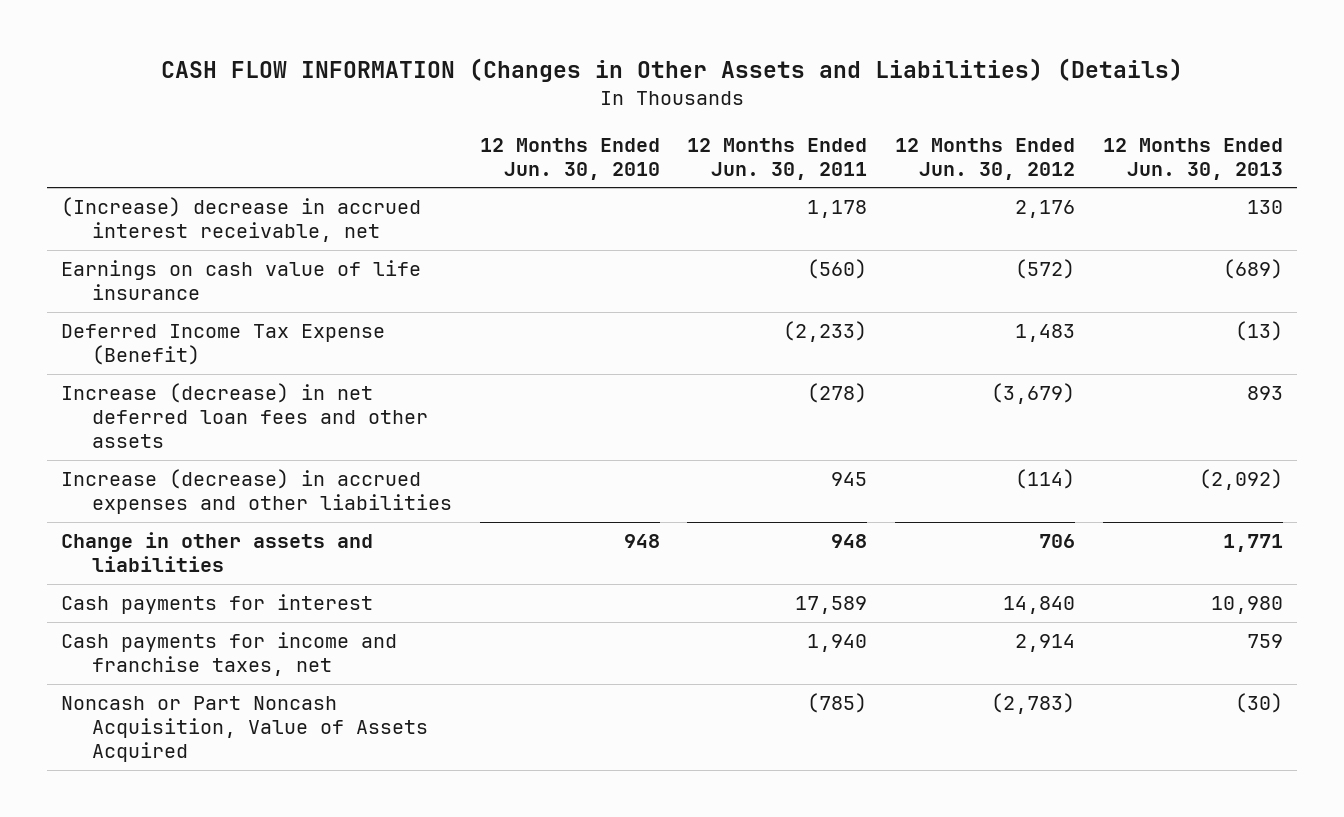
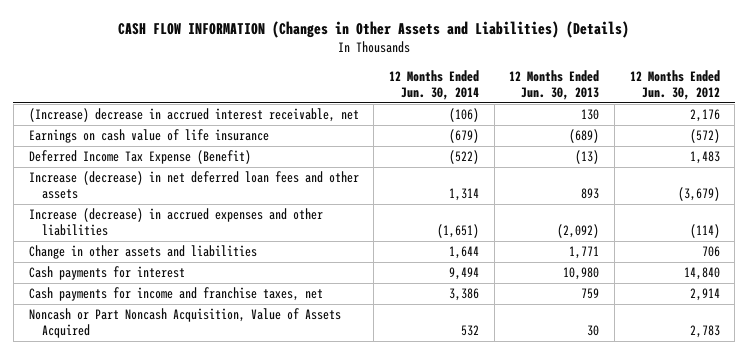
[479,137,660,180] 12 Months Ended Jun. 30, 2010 -> none
[687,137,868,180] 12 Months Ended Jun. 30, 2011 -> none
none -> [388,70,479,101] 12 Months Ended Jun. 30, 2014
[991,693,1076,715] (2,783) -> [689,325,720,339] 2,783
[1234,693,1283,714] (30) -> [587,325,600,337] 30

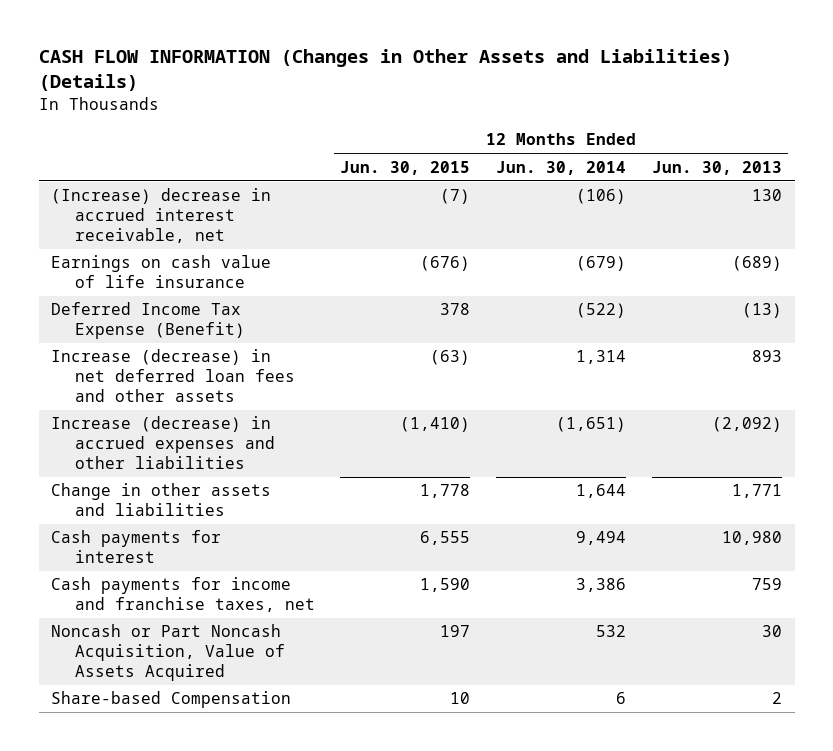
[629,70,720,101] 12 Months Ended Jun. 30, 2012 -> none
none -> [340,160,471,175] Jun. 30, 2015
none -> [51,691,292,709] Share-based Compensation

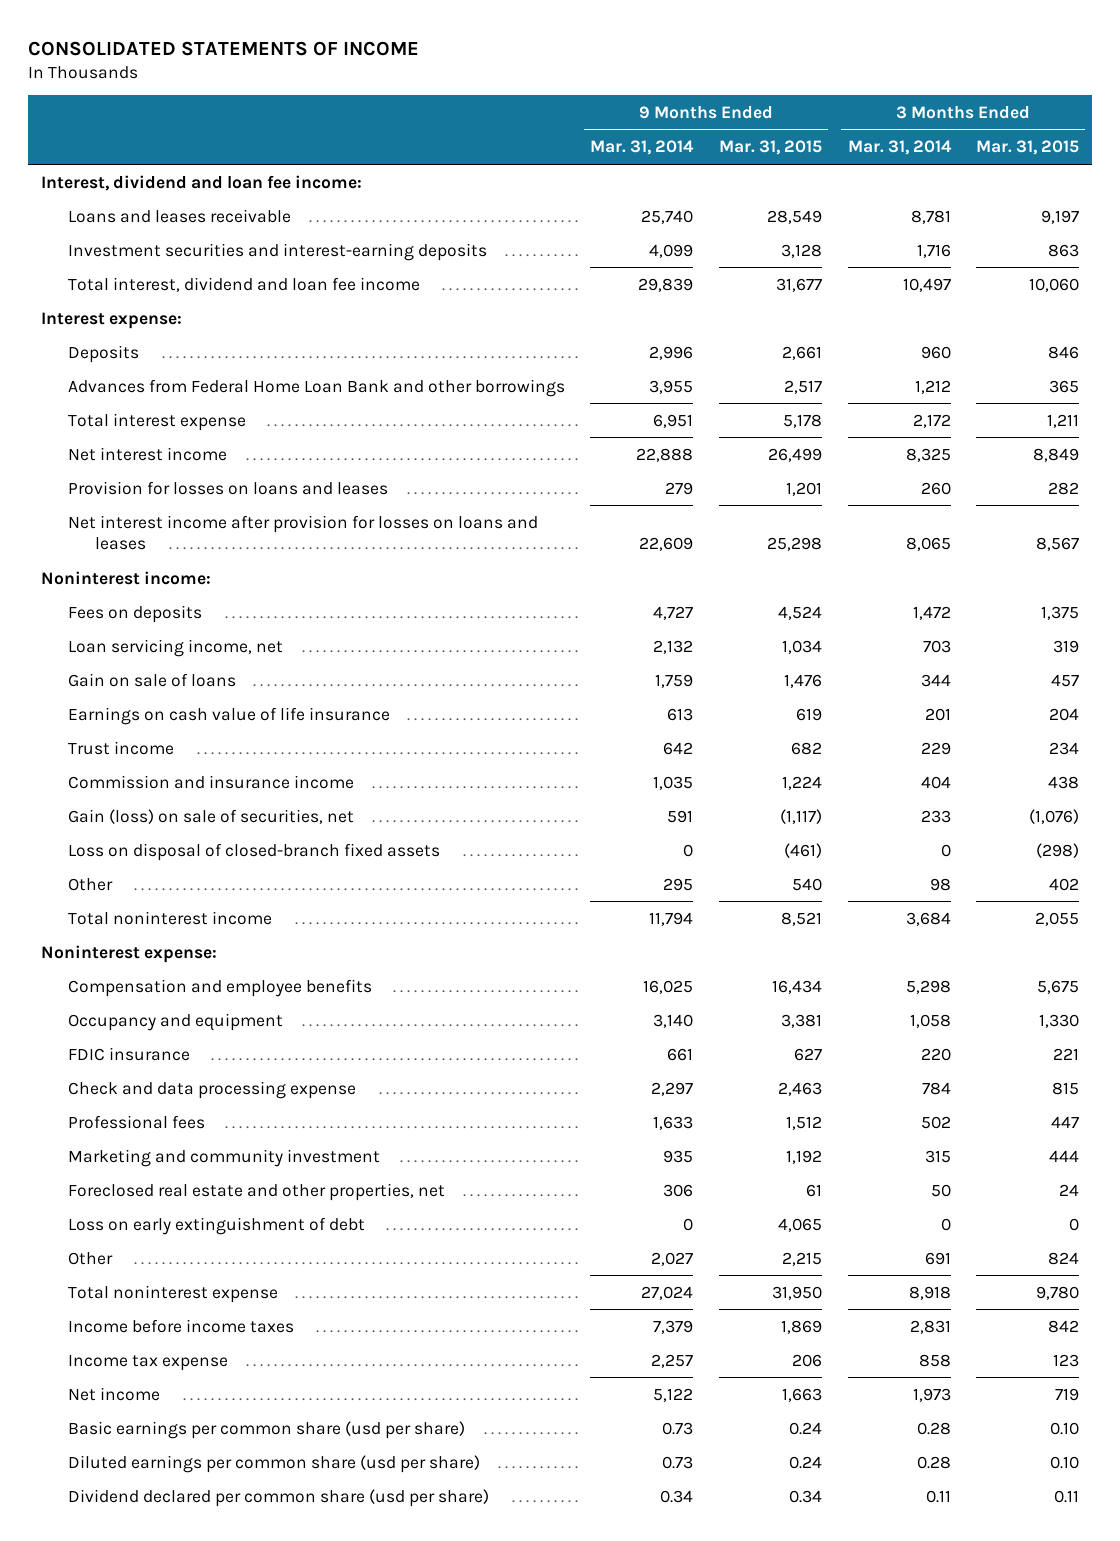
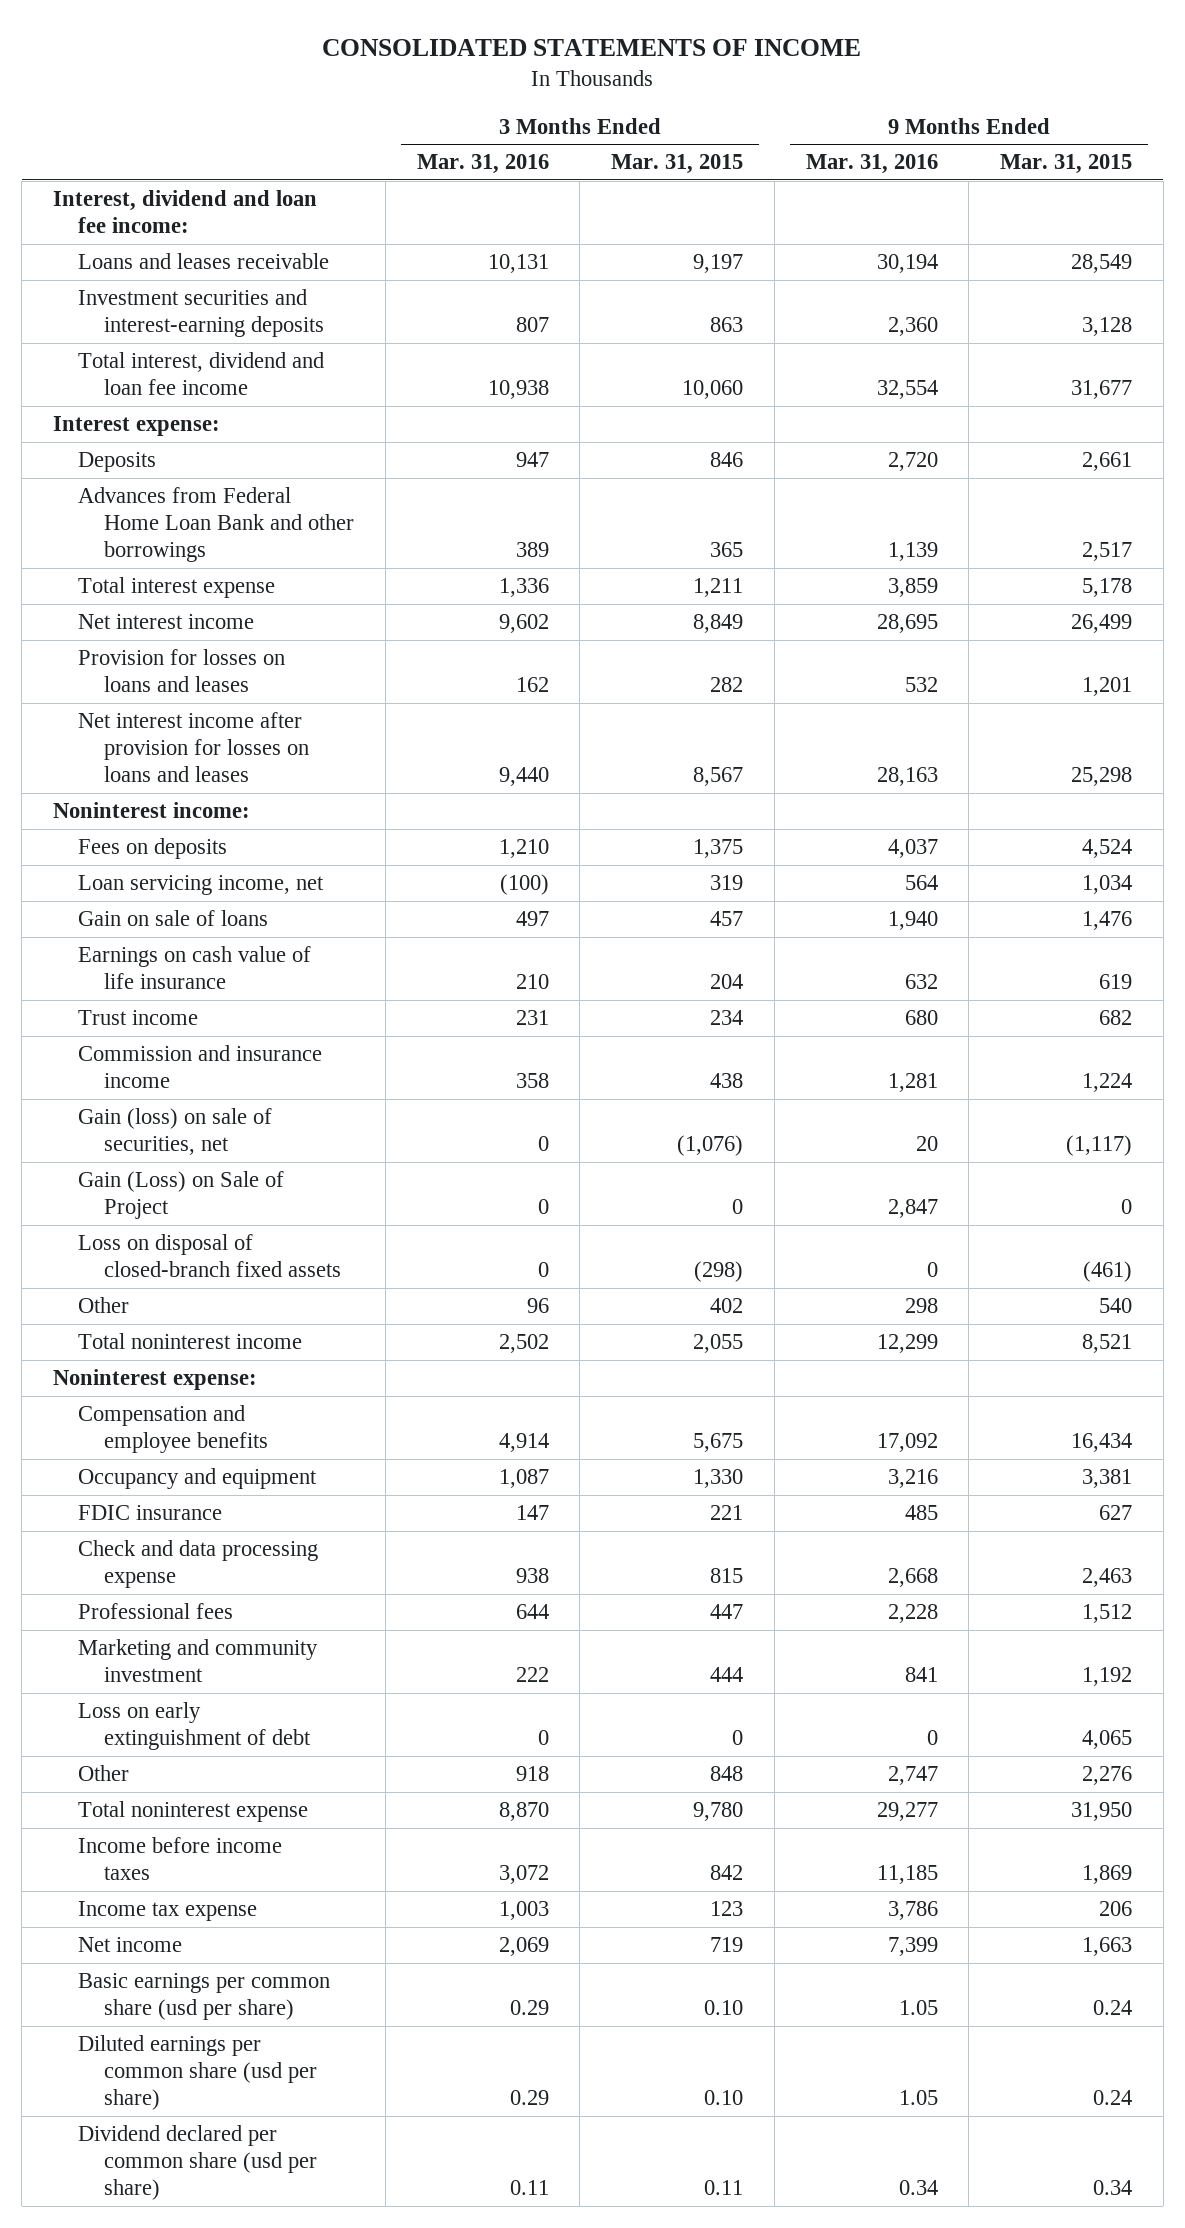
[590,140,695,156] Mar. 31, 2014 -> none
[847,140,952,156] Mar. 31, 2014 -> none
none -> [416,154,549,175] Mar. 31, 2016
none -> [805,154,938,175] Mar. 31, 2016
none -> [78,1171,285,1220] Gain (Loss) on Sale of Project
[67,1182,445,1201] Foreclosed real estate and other properties, net -> none
[781,1251,822,1266] 2,215 -> [1082,1766,1133,1786] 2,276
[1048,1251,1080,1265] 824 -> [710,1766,744,1782] 848

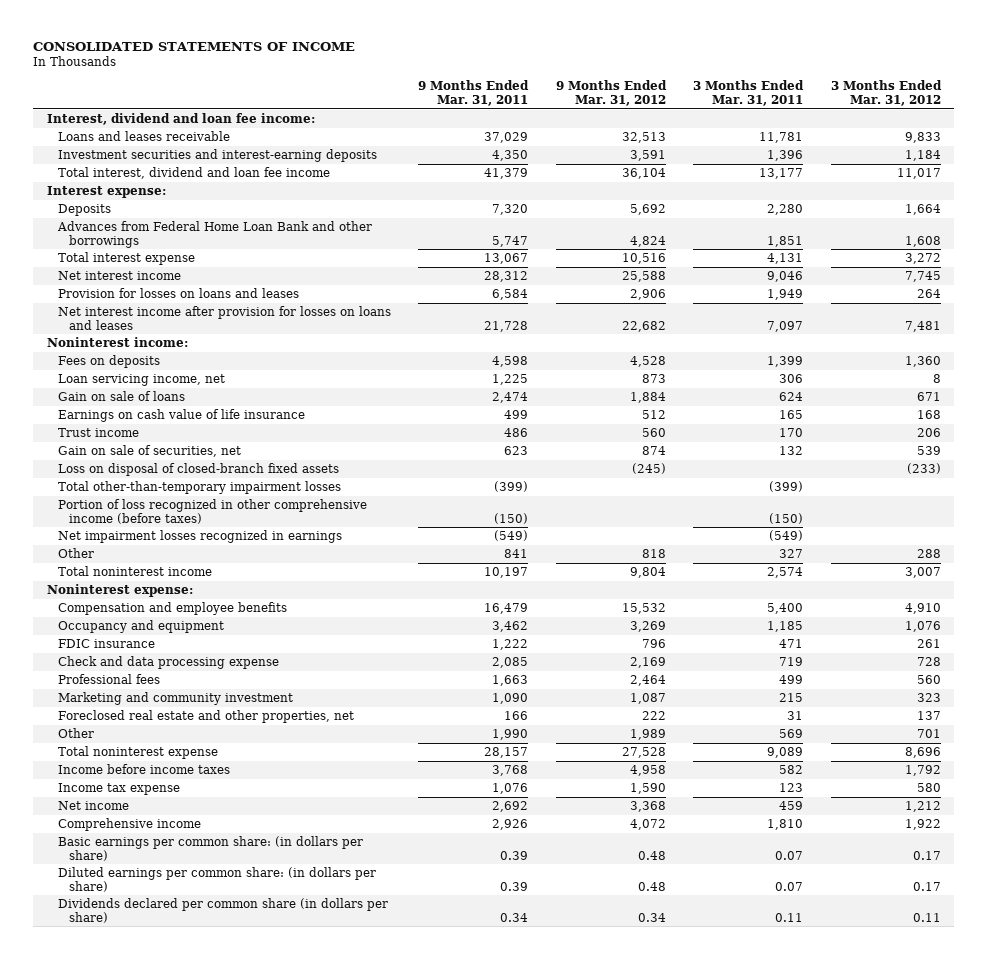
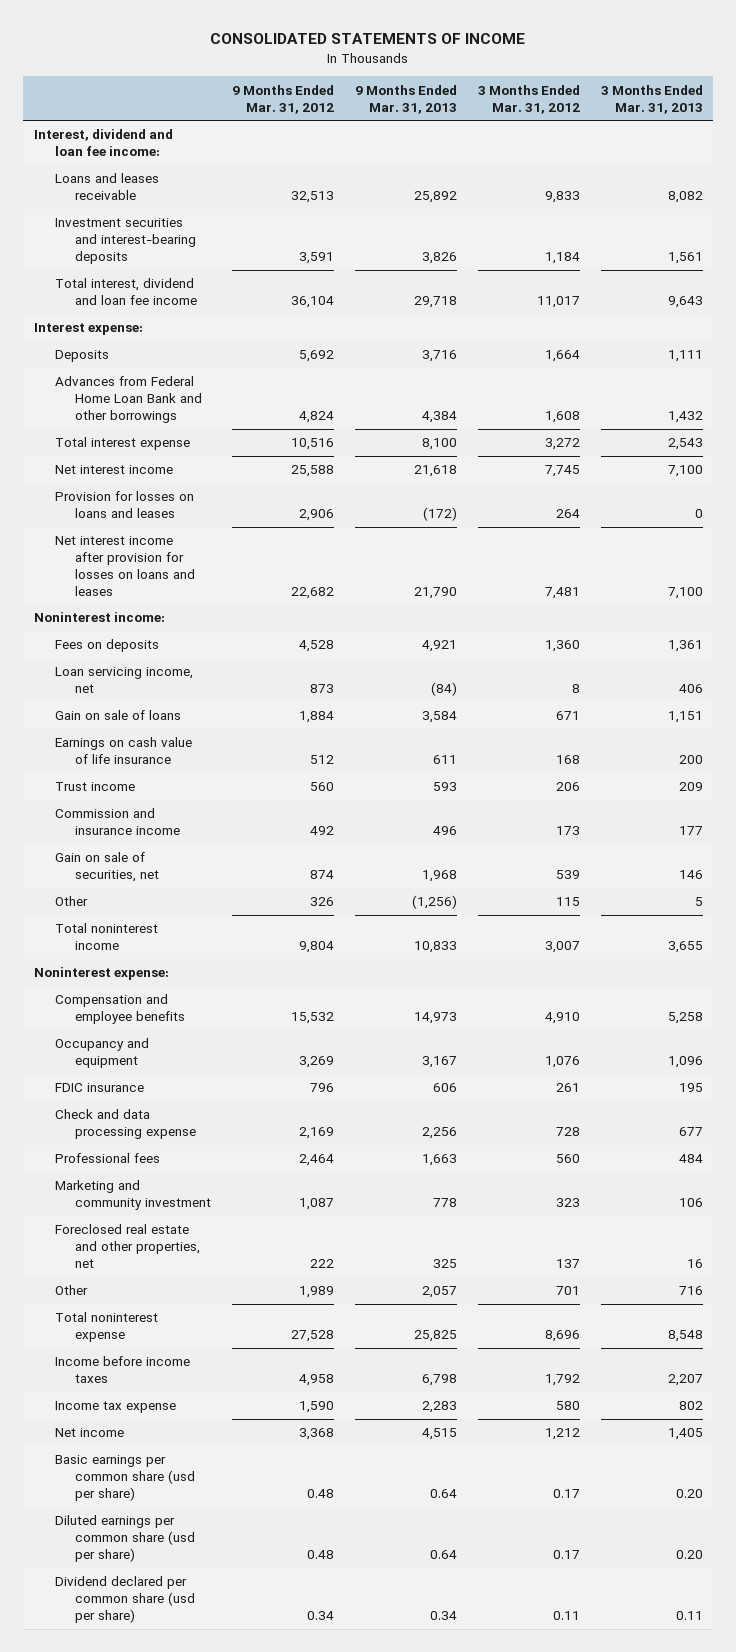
[418,80,530,106] 9 Months Ended Mar. 31, 2011 -> none
[693,80,805,106] 3 Months Ended Mar. 31, 2011 -> none
none -> [355,84,458,114] 9 Months Ended Mar. 31, 2013
none -> [600,84,703,114] 3 Months Ended Mar. 31, 2013
[57,149,377,163] Investment securities and interest-earning deposits -> [54,218,197,264] Investment securities and interest-bearing deposits
none -> [54,808,181,836] Commission and insurance income
[57,463,339,477] Loss on disposal of closed-branch fixed assets -> none
[57,481,341,495] Total other-than-temporary impairment losses -> none
[57,499,367,524] Portion of loss recognized in other comprehensive income (before taxes) -> none
[57,530,342,544] Net impairment losses recognized in earnings -> none
[641,549,666,559] 818 -> [310,897,335,907] 326
[916,549,941,559] 288 -> [555,897,580,907] 115
[57,818,201,832] Comprehensive income -> none
[57,836,363,861] Basic earnings per common share: (in dollars per share) -> [54,1455,196,1501] Basic earnings per common share (usd per share)
[57,867,376,892] Diluted earnings per common share: (in dollars per share) -> [54,1515,196,1562] Diluted earnings per common share (usd per share)
[57,898,388,923] Dividends declared per common share (in dollars per share) -> [54,1576,196,1623] Dividend declared per common share (usd per share)

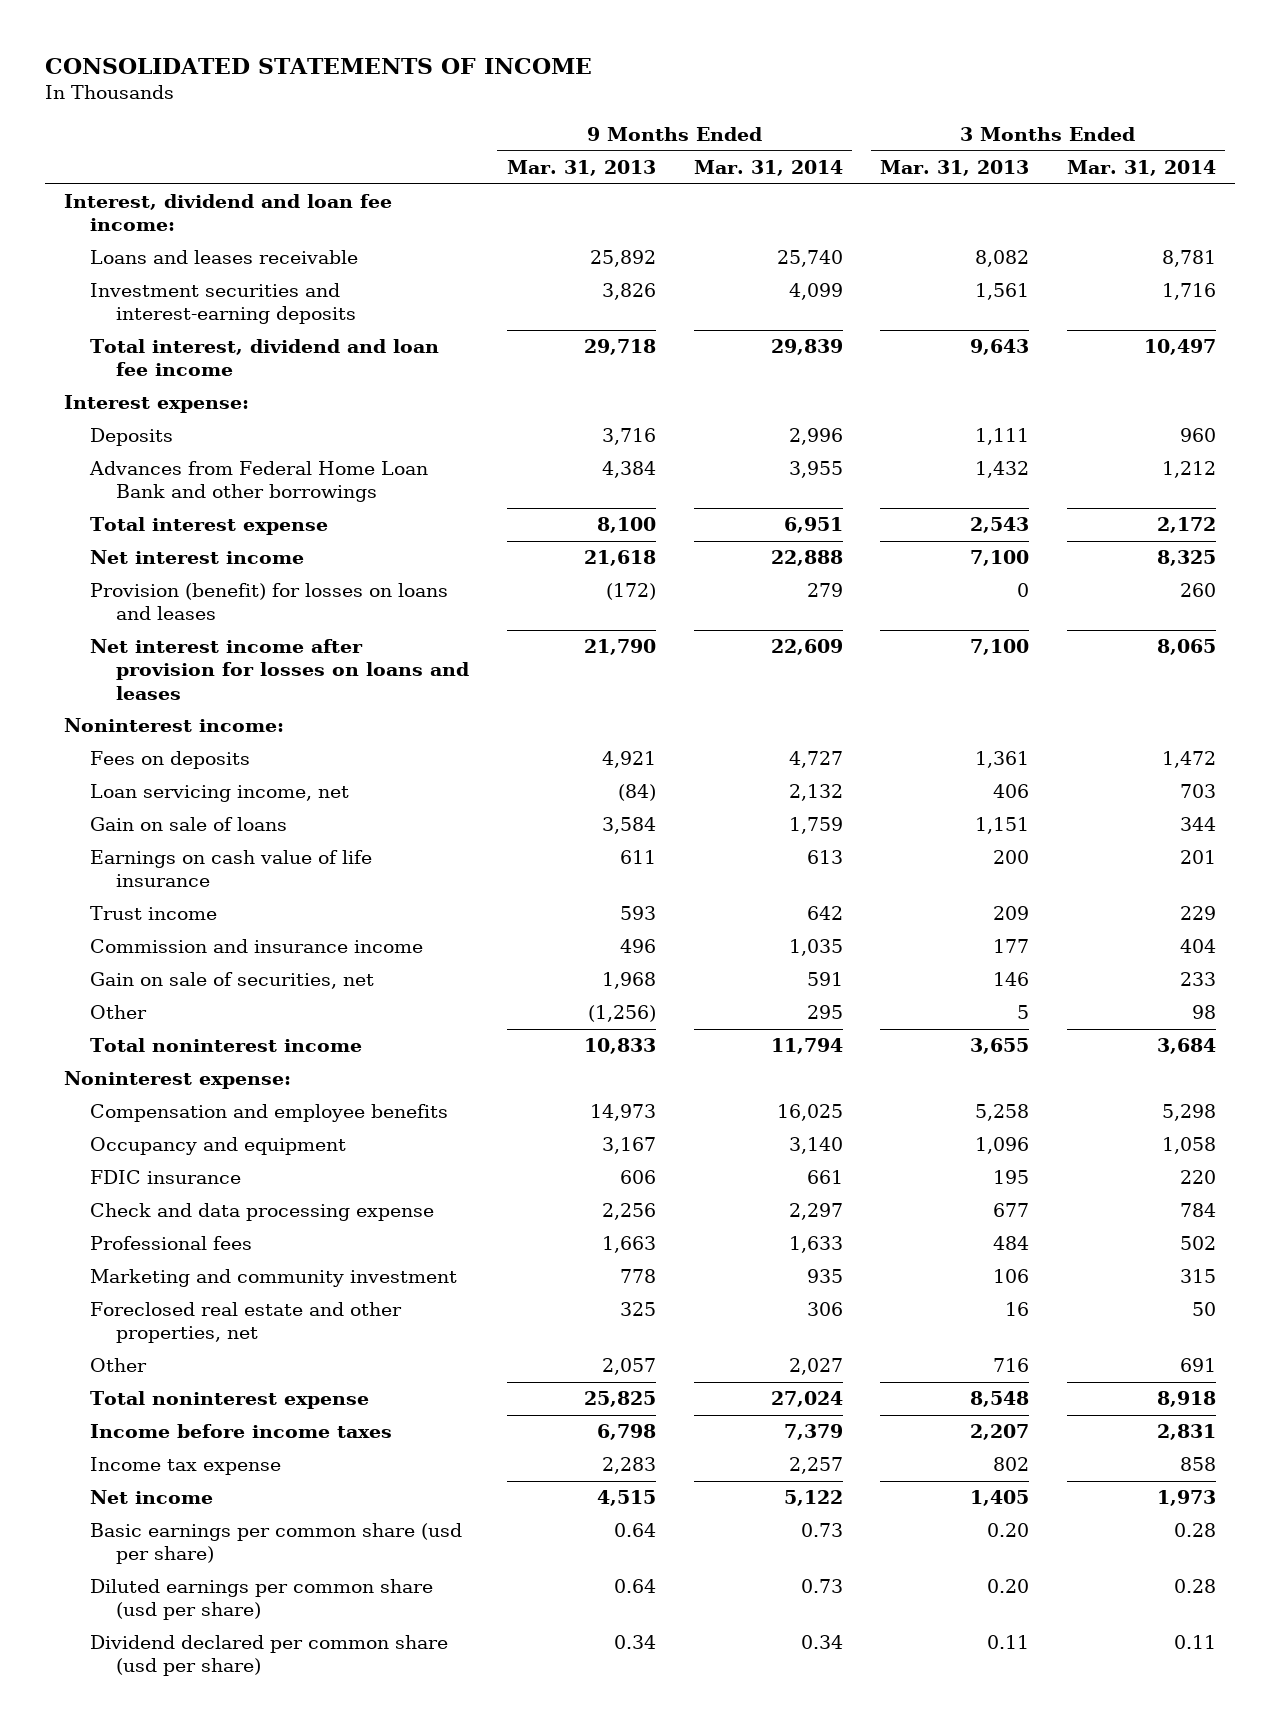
[232,84,335,114] 9 Months Ended Mar. 31, 2012 -> none
[477,84,580,114] 3 Months Ended Mar. 31, 2012 -> none
none -> [693,159,843,176] Mar. 31, 2014
none -> [1066,159,1216,176] Mar. 31, 2014
[54,218,197,264] Investment securities and interest-bearing deposits -> [89,283,357,325] Investment securities and interest-earning deposits
[54,491,194,519] Provision for losses on loans and leases -> [89,583,448,621] Provision (benefit) for losses on loans and leases

